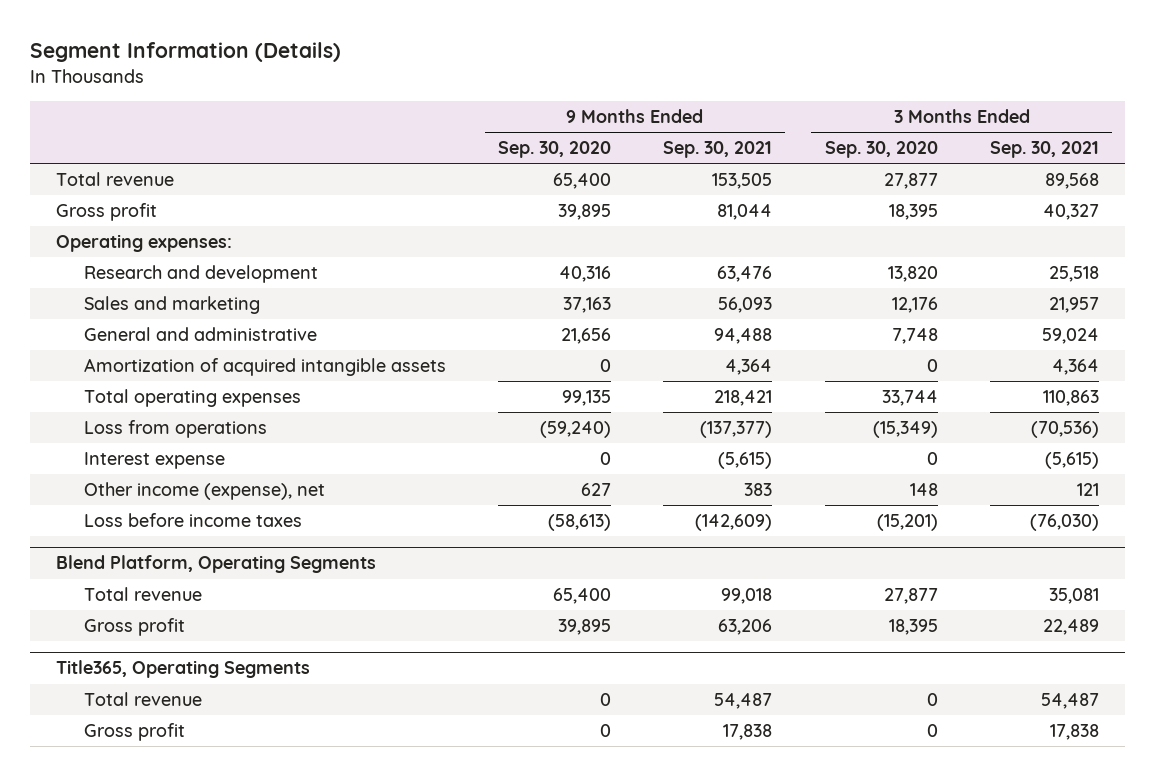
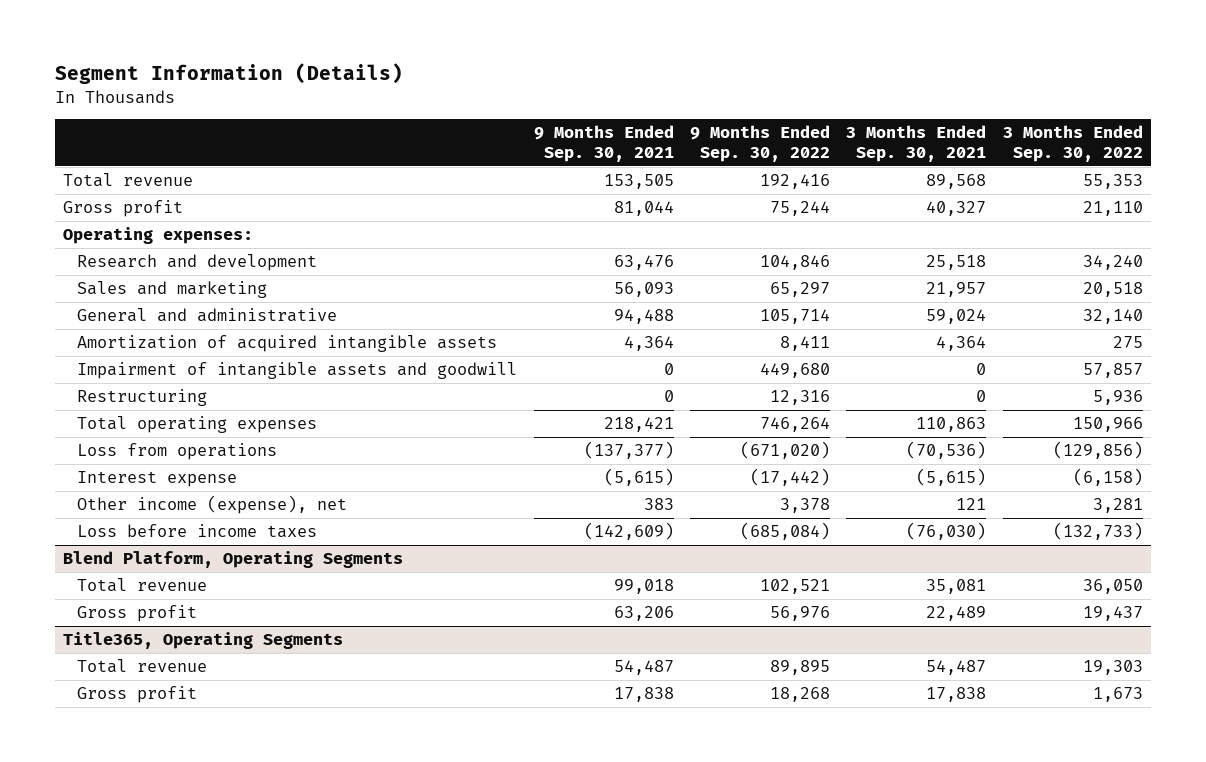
[498,141,612,159] Sep. 30, 2020 -> none
[824,141,938,159] Sep. 30, 2020 -> none
none -> [690,125,831,163] 9 Months Ended Sep. 30, 2022
none -> [1002,125,1143,163] 3 Months Ended Sep. 30, 2022
none -> [77,362,518,380] Impairment of intangible assets and goodwill
none -> [77,389,208,407] Restructuring

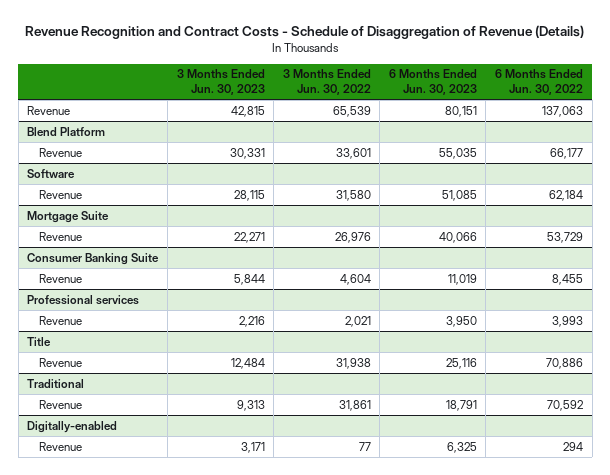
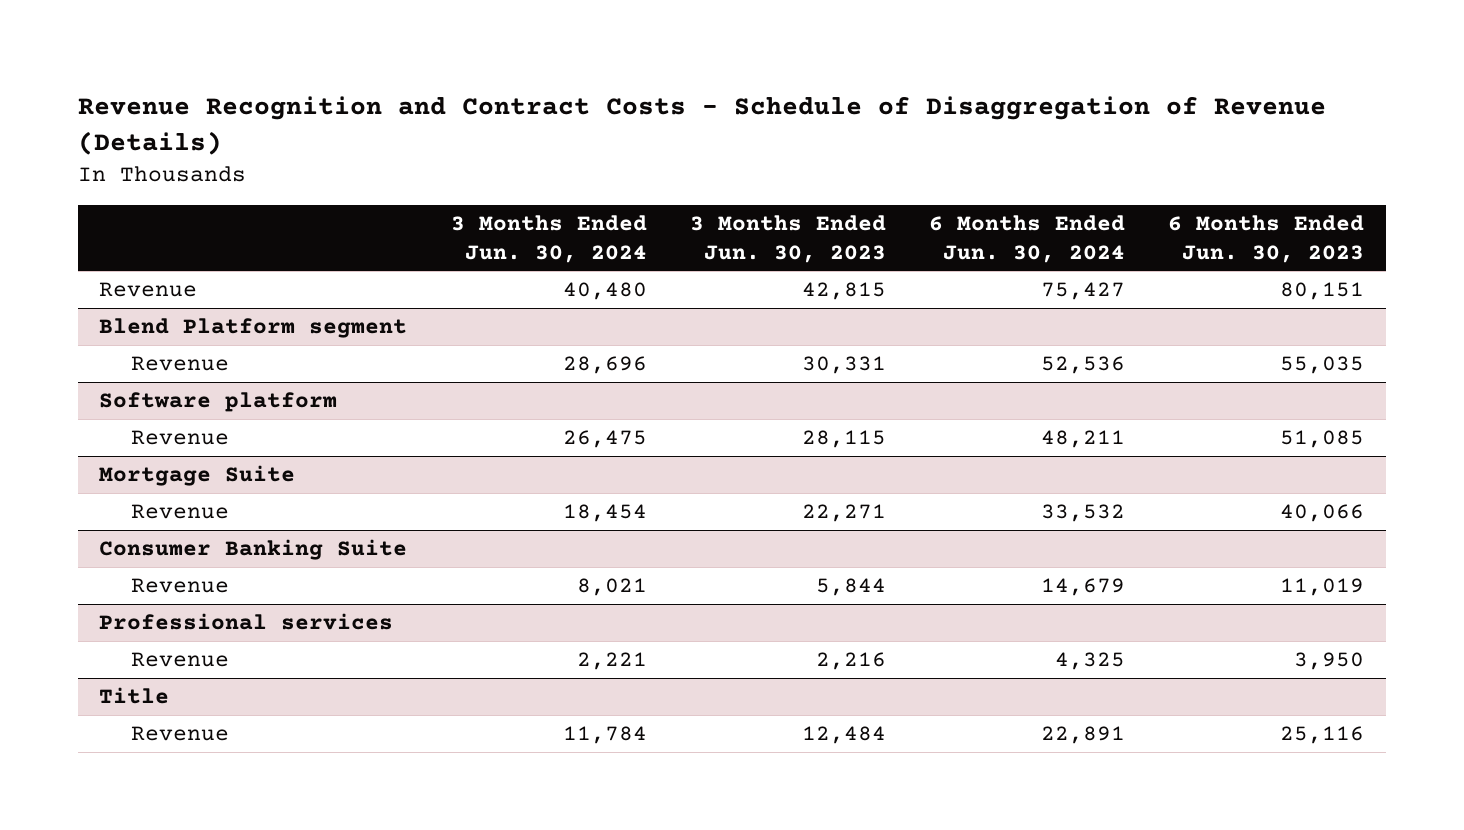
[282,69,371,96] 3 Months Ended Jun. 30, 2022 -> none
[494,69,583,96] 6 Months Ended Jun. 30, 2022 -> none
none -> [450,214,647,263] 3 Months Ended Jun. 30, 2024
none -> [929,214,1126,263] 6 Months Ended Jun. 30, 2024
[27,126,106,136] Blend Platform -> [99,318,408,339] Blend Platform segment
[27,168,76,178] Software -> [99,392,338,413] Software platform
[27,378,85,388] Traditional -> none
[39,399,83,409] Revenue -> none
[27,420,118,433] Digitally-enabled -> none
[39,441,83,451] Revenue -> none

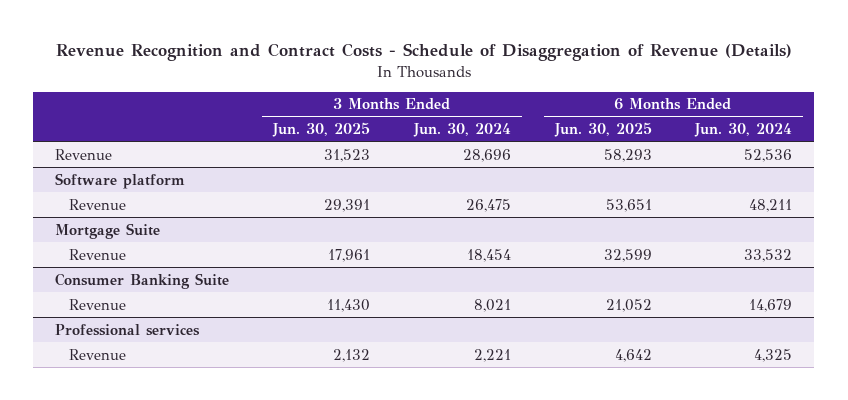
[689,214,886,263] 3 Months Ended Jun. 30, 2023 -> none
[1168,214,1365,263] 6 Months Ended Jun. 30, 2023 -> none
none -> [271,122,370,138] Jun. 30, 2025
none -> [553,122,652,138] Jun. 30, 2025
[99,282,198,298] Revenue -> none
[99,318,408,339] Blend Platform segment -> none
[99,687,170,705] Title -> none
[131,726,230,742] Revenue -> none

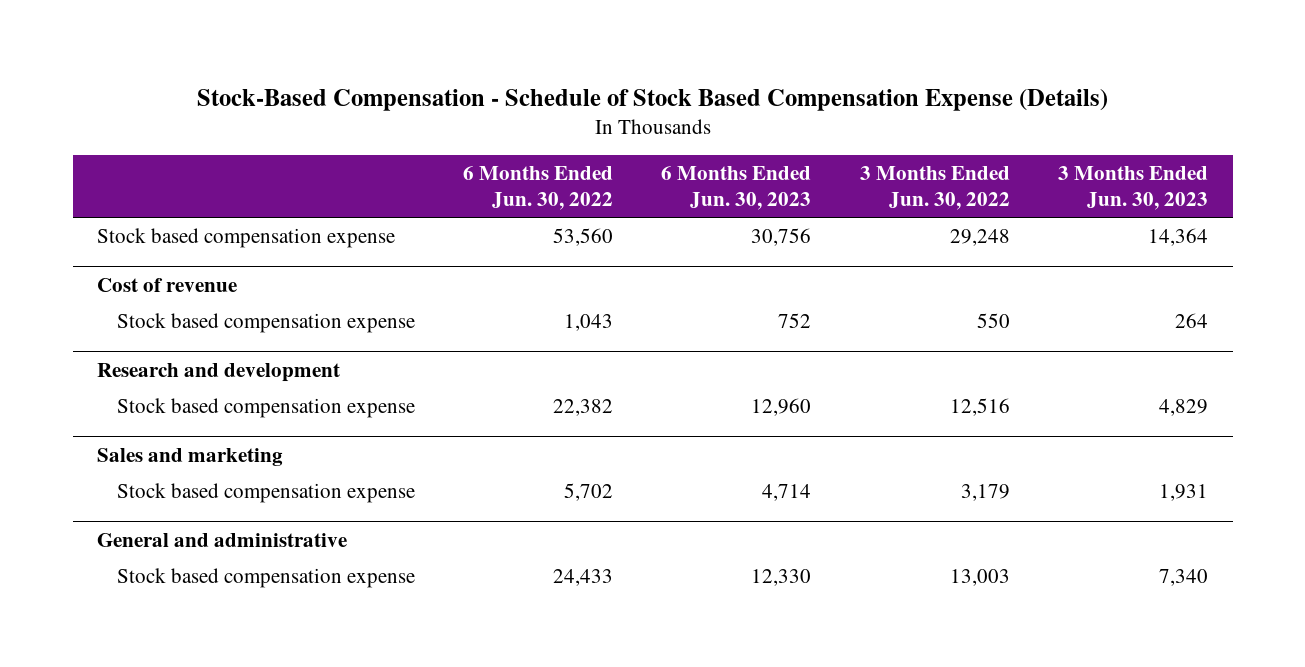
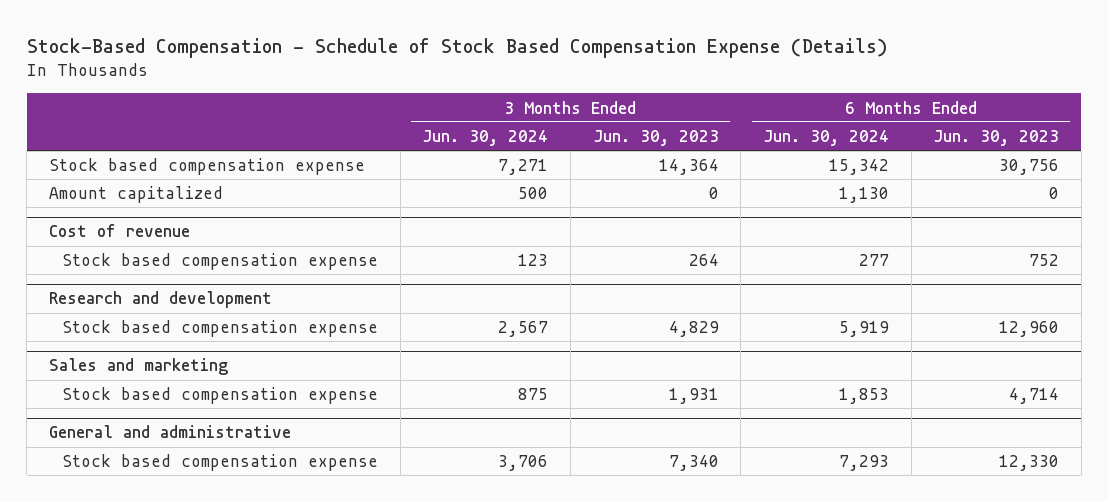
[463,166,614,211] 6 Months Ended Jun. 30, 2022 -> none
[859,166,1010,211] 3 Months Ended Jun. 30, 2022 -> none
none -> [422,130,549,147] Jun. 30, 2024
none -> [762,130,889,147] Jun. 30, 2024
none -> [48,186,223,204] Amount capitalized

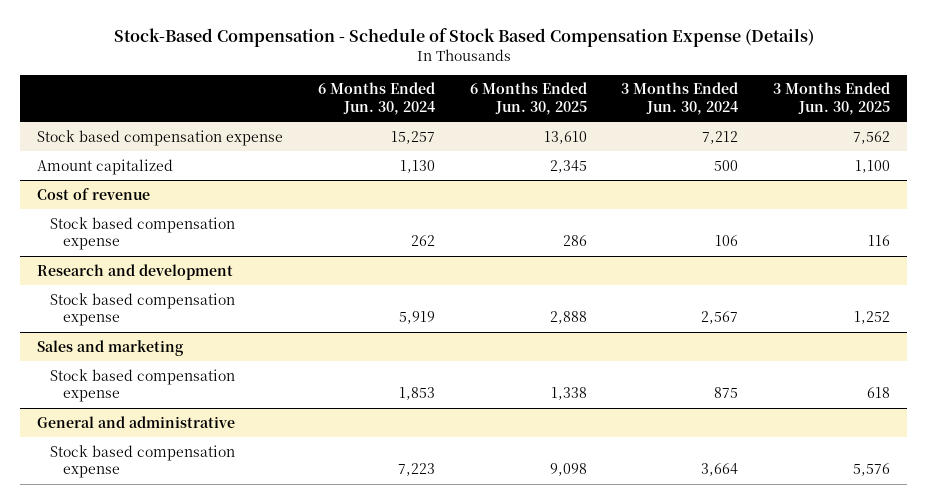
[592,130,719,147] Jun. 30, 2023 -> none
[933,130,1060,147] Jun. 30, 2023 -> none
none -> [469,82,587,116] 6 Months Ended Jun. 30, 2025
none -> [772,82,890,116] 3 Months Ended Jun. 30, 2025
[498,159,549,176] 7,271 -> [702,130,739,144] 7,212
[828,159,889,176] 15,342 -> [390,130,435,144] 15,257
[518,254,549,267] 123 -> [715,235,739,247] 106
[858,254,889,267] 277 -> [410,235,435,247] 262
[498,455,549,472] 3,706 -> [701,463,739,477] 3,664
[838,455,889,472] 7,293 -> [397,463,435,477] 7,223

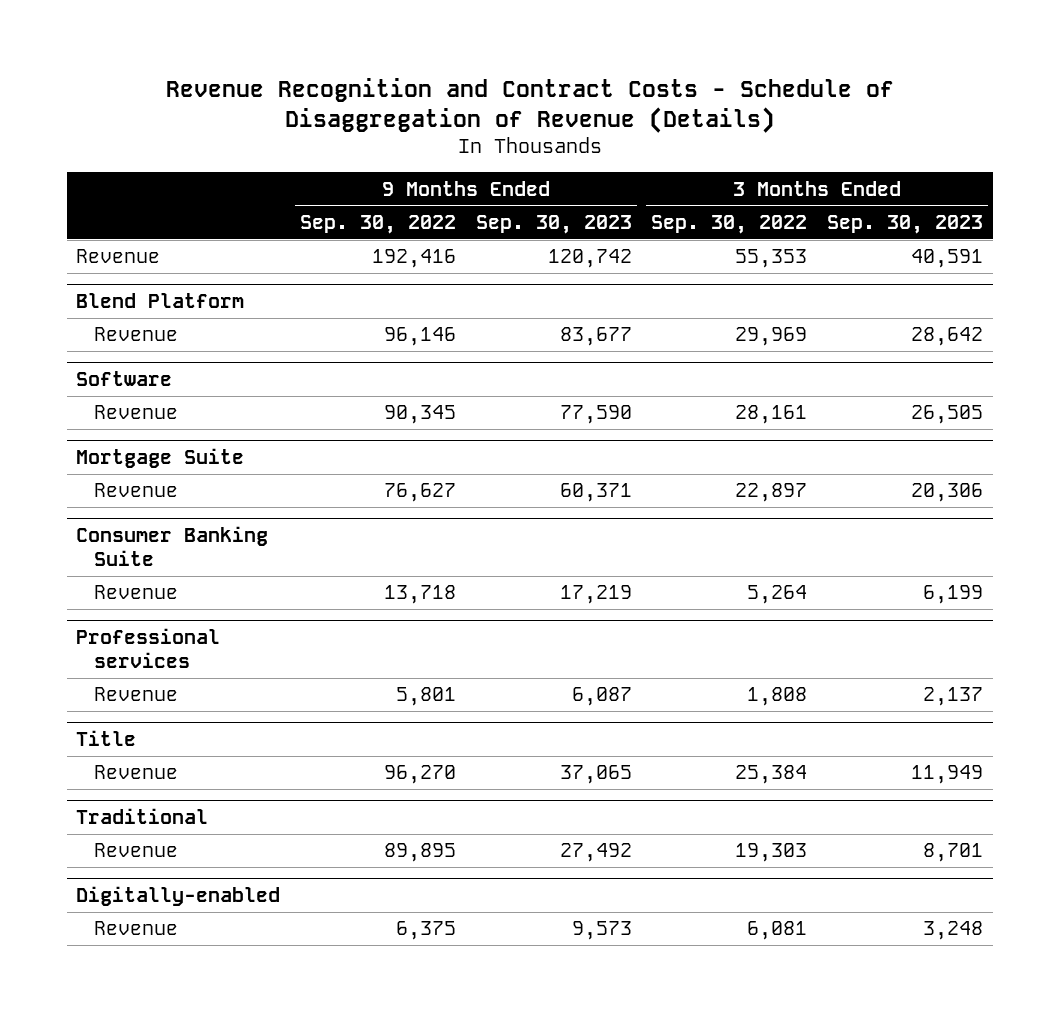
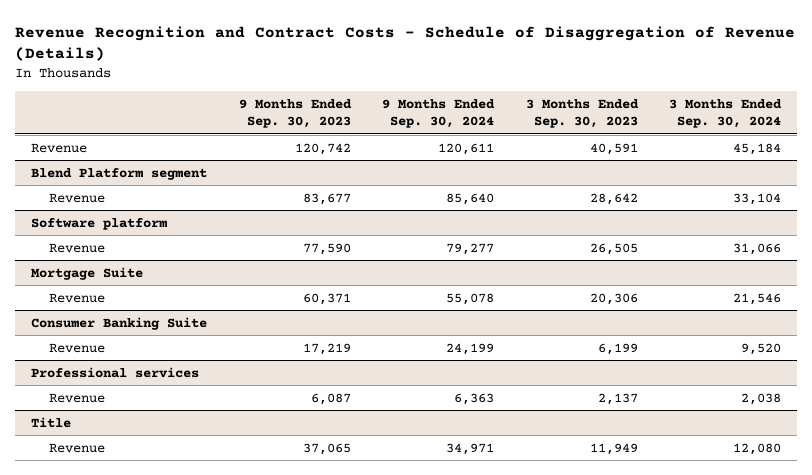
[300,214,457,234] Sep. 30, 2022 -> none
[651,214,808,234] Sep. 30, 2022 -> none
none -> [382,98,496,129] 9 Months Ended Sep. 30, 2024
none -> [669,98,783,129] 3 Months Ended Sep. 30, 2024
[76,293,245,309] Blend Platform -> [31,167,208,180] Blend Platform segment
[76,371,173,387] Software -> [31,217,168,230] Software platform
[76,808,209,825] Traditional -> none
[94,843,179,858] Revenue -> none
[76,886,281,907] Digitally-enabled -> none
[94,921,179,936] Revenue -> none

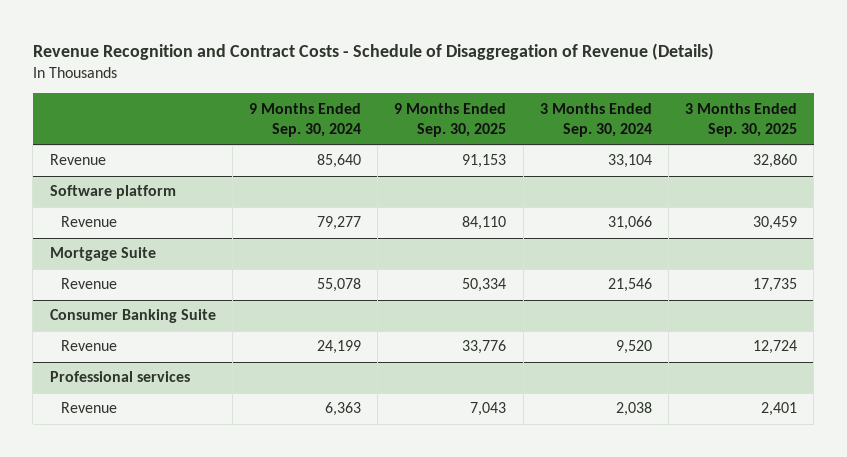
[238,98,352,129] 9 Months Ended Sep. 30, 2023 -> none
[525,98,639,129] 3 Months Ended Sep. 30, 2023 -> none
none -> [394,102,507,137] 9 Months Ended Sep. 30, 2025
none -> [685,102,798,137] 3 Months Ended Sep. 30, 2025
[31,142,88,153] Revenue -> none
[31,167,208,180] Blend Platform segment -> none
[31,416,72,428] Title -> none
[49,442,106,453] Revenue -> none

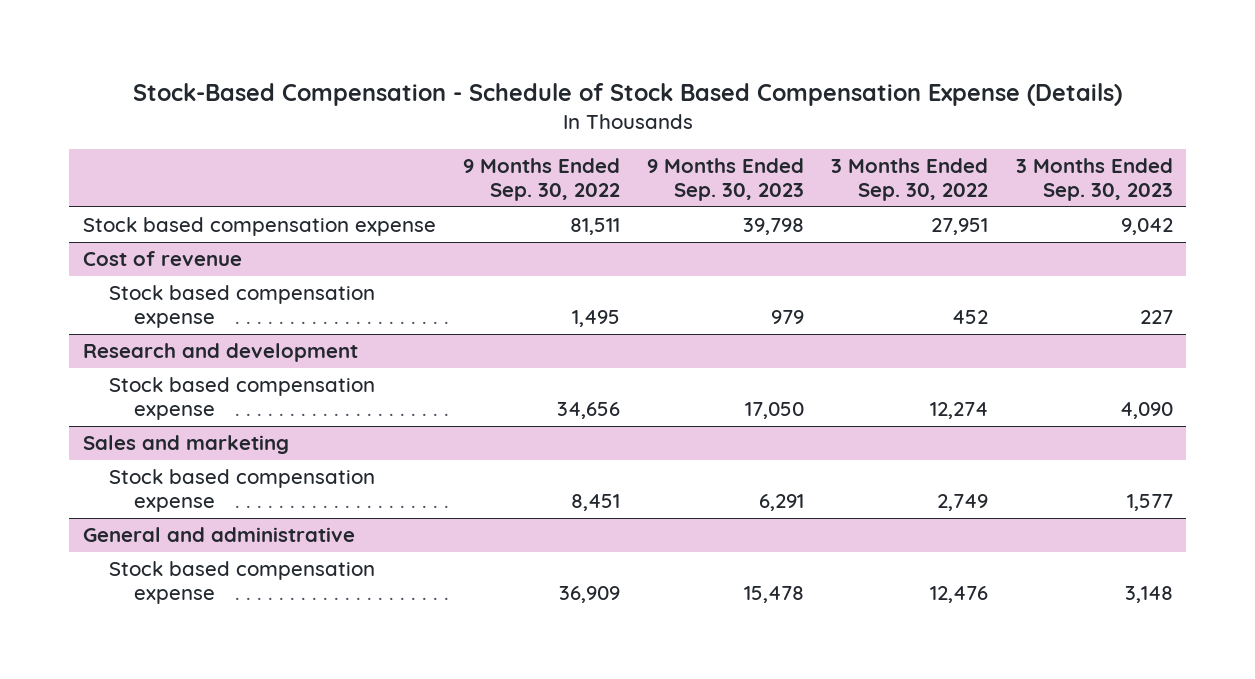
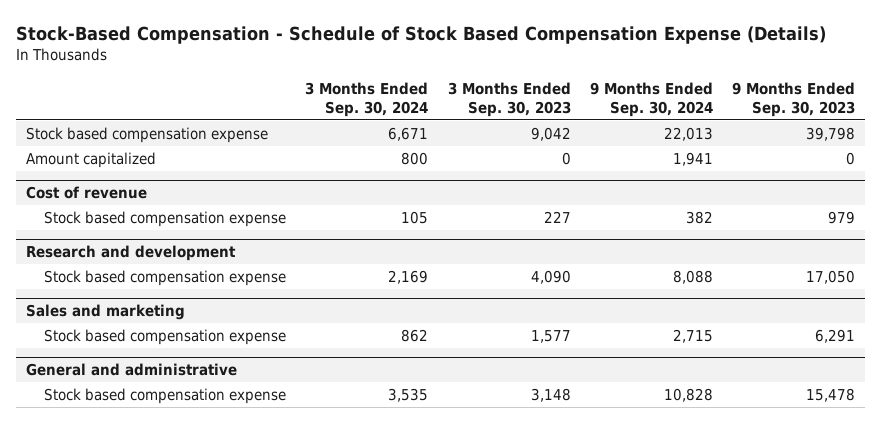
[462,158,620,202] 9 Months Ended Sep. 30, 2022 -> none
[831,158,989,202] 3 Months Ended Sep. 30, 2022 -> none
none -> [305,81,429,117] 3 Months Ended Sep. 30, 2024
none -> [590,81,714,117] 9 Months Ended Sep. 30, 2024
none -> [25,151,156,168] Amount capitalized

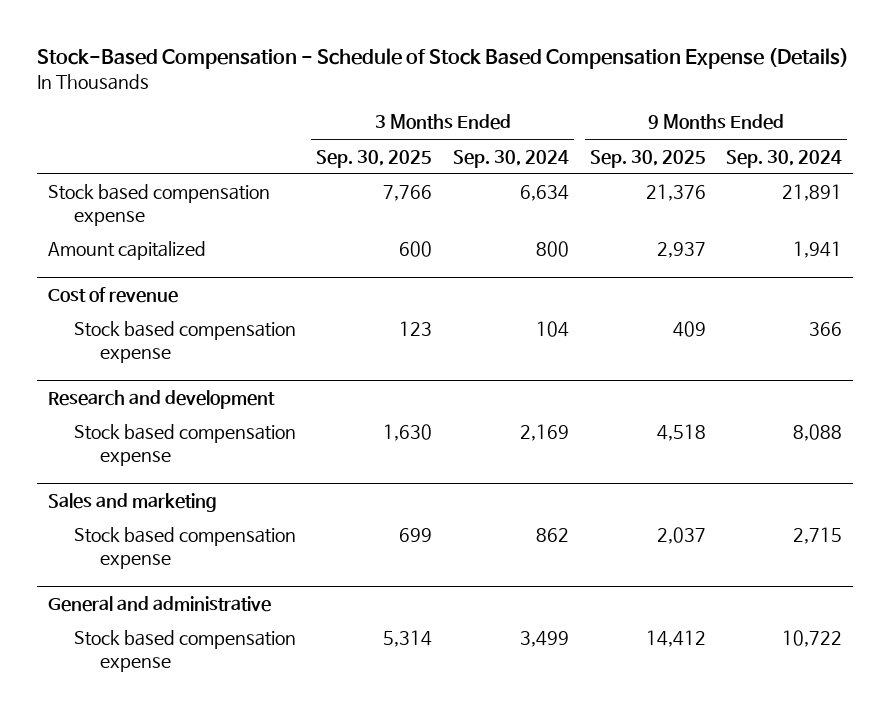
[447,81,571,117] 3 Months Ended Sep. 30, 2023 -> none
[732,81,856,117] 9 Months Ended Sep. 30, 2023 -> none
none -> [316,149,433,168] Sep. 30, 2025
none -> [589,149,706,168] Sep. 30, 2025
[388,126,429,141] 6,671 -> [520,185,570,202] 6,634
[664,126,714,141] 22,013 -> [782,184,843,202] 21,891
[401,210,429,224] 105 -> [536,321,570,338] 104
[686,210,714,224] 382 -> [809,322,843,337] 366
[388,387,429,402] 3,535 -> [520,631,570,648] 3,499
[664,387,714,402] 10,828 -> [782,630,843,648] 10,722

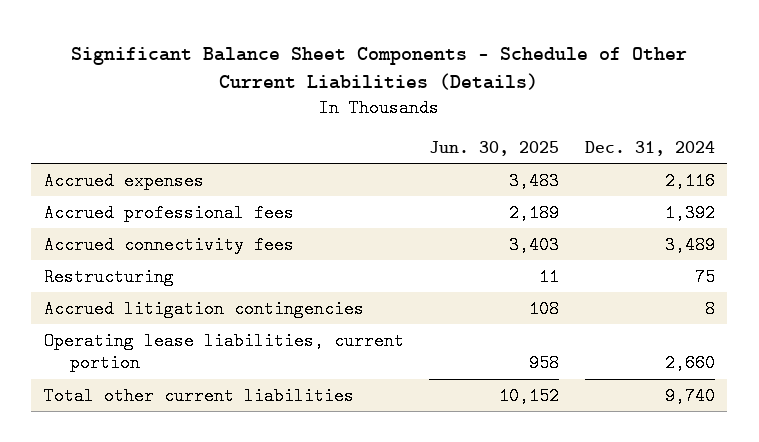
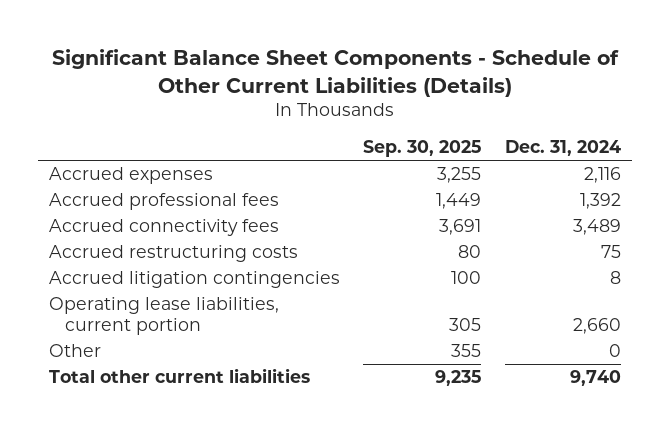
[429,140,560,156] Jun. 30, 2025 -> none
none -> [363,140,482,158] Sep. 30, 2025
[43,267,174,286] Restructuring -> [49,245,299,263] Accrued restructuring costs
none -> [49,344,102,358] Other

